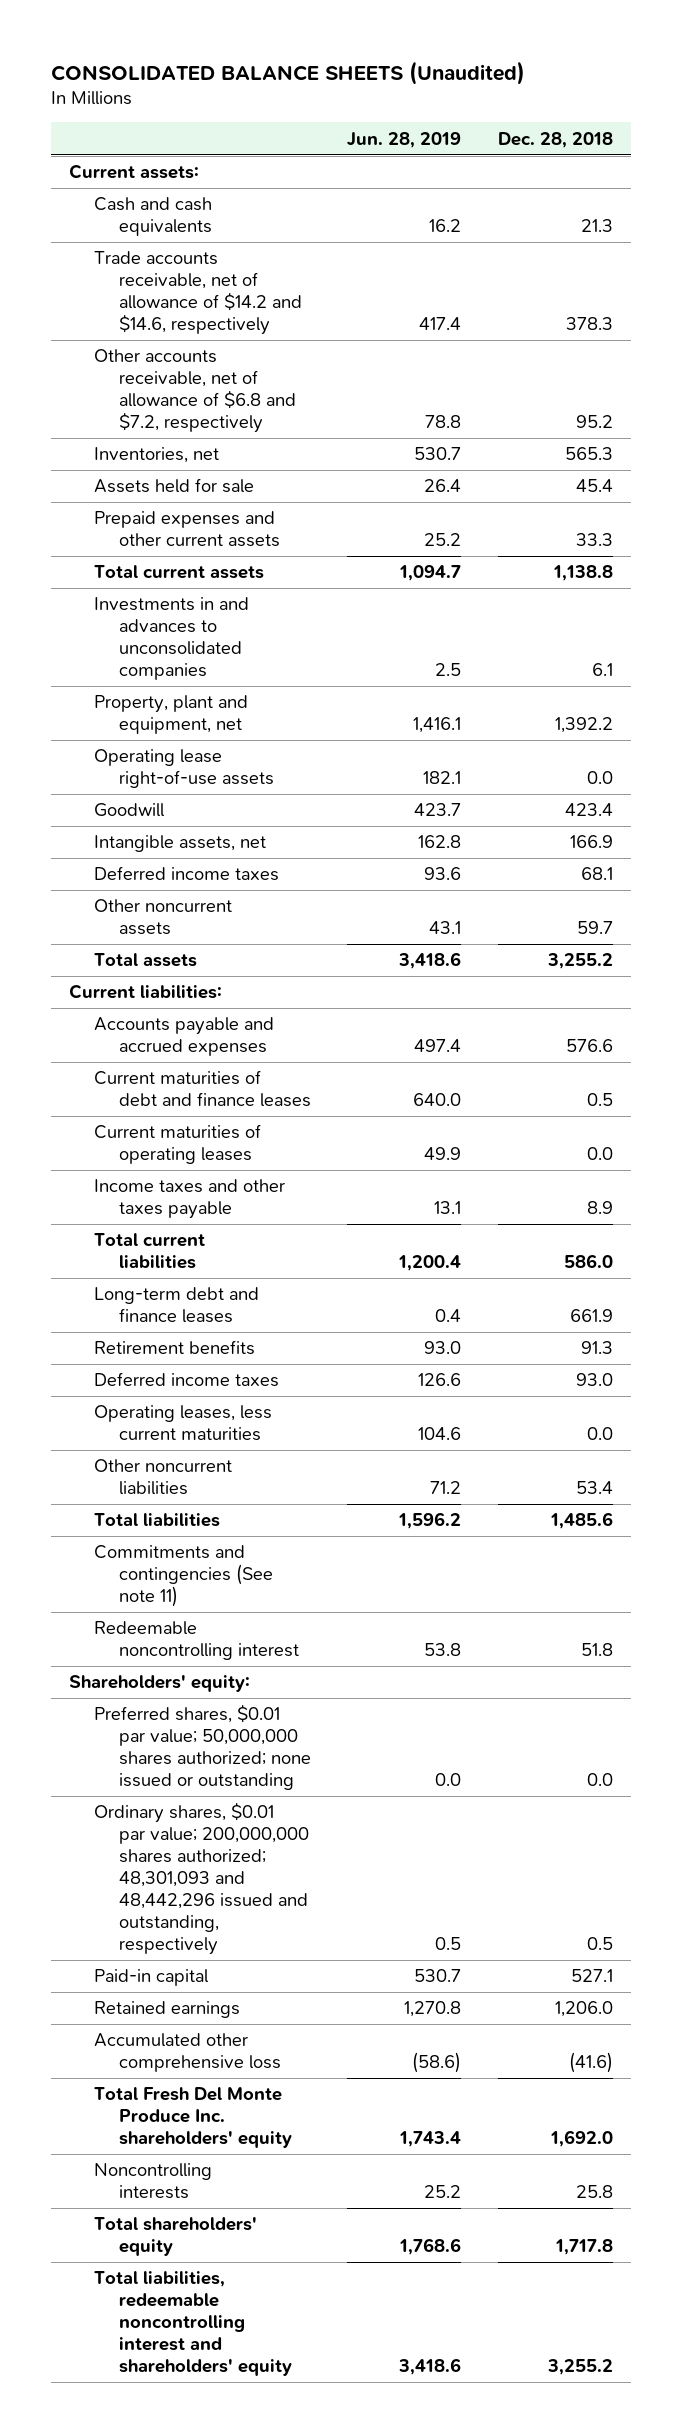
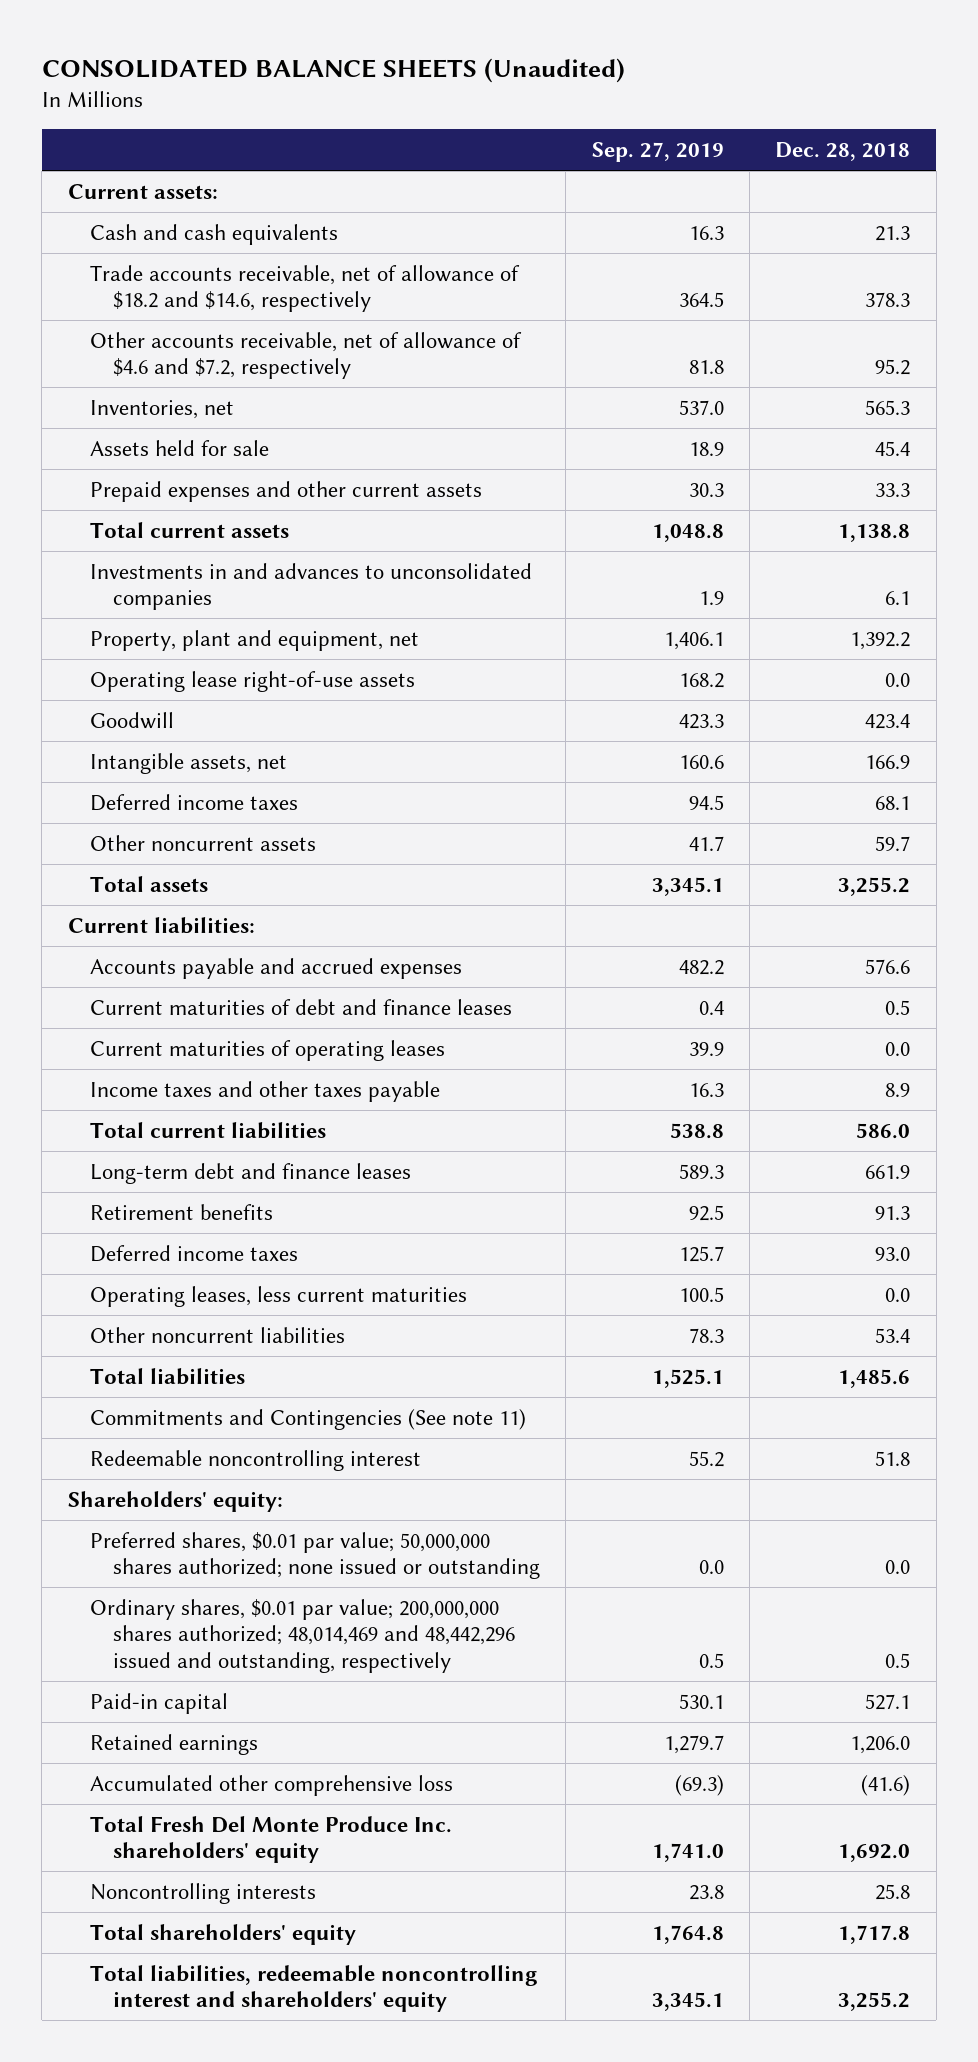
[347,131,462,148] Jun. 28, 2019 -> none
none -> [591,142,724,163] Sep. 27, 2019
[94,251,302,336] Trade accounts receivable, net of allowance of $14.2 and $14.6, respectively -> [90,264,521,313] Trade accounts receivable, net of allowance of $18.2 and $14.6, respectively
[94,349,296,434] Other accounts receivable, net of allowance of $6.8 and $7.2, respectively -> [90,331,523,380] Other accounts receivable, net of allowance of $4.6 and $7.2, respectively
[94,1545,273,1608] Commitments and contingencies (See note 11) -> [90,1408,527,1430] Commitments and Contingencies (See note 11)
[94,1802,309,1955] Ordinary shares, $0.01 par value; 200,000,000 shares authorized; 48,301,093 and 48,442,296 issued and outstanding, respectively -> [90,1598,515,1674] Ordinary shares, $0.01 par value; 200,000,000 shares authorized; 48,014,469 and 48,442,296 issued and outstanding, respectively

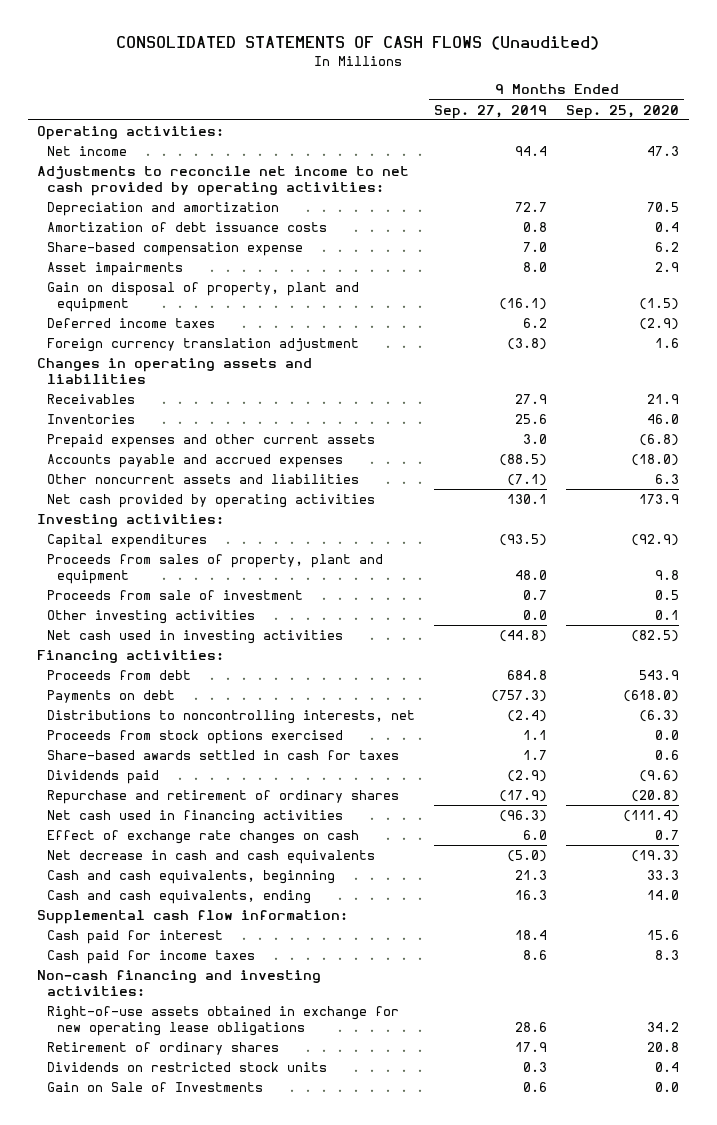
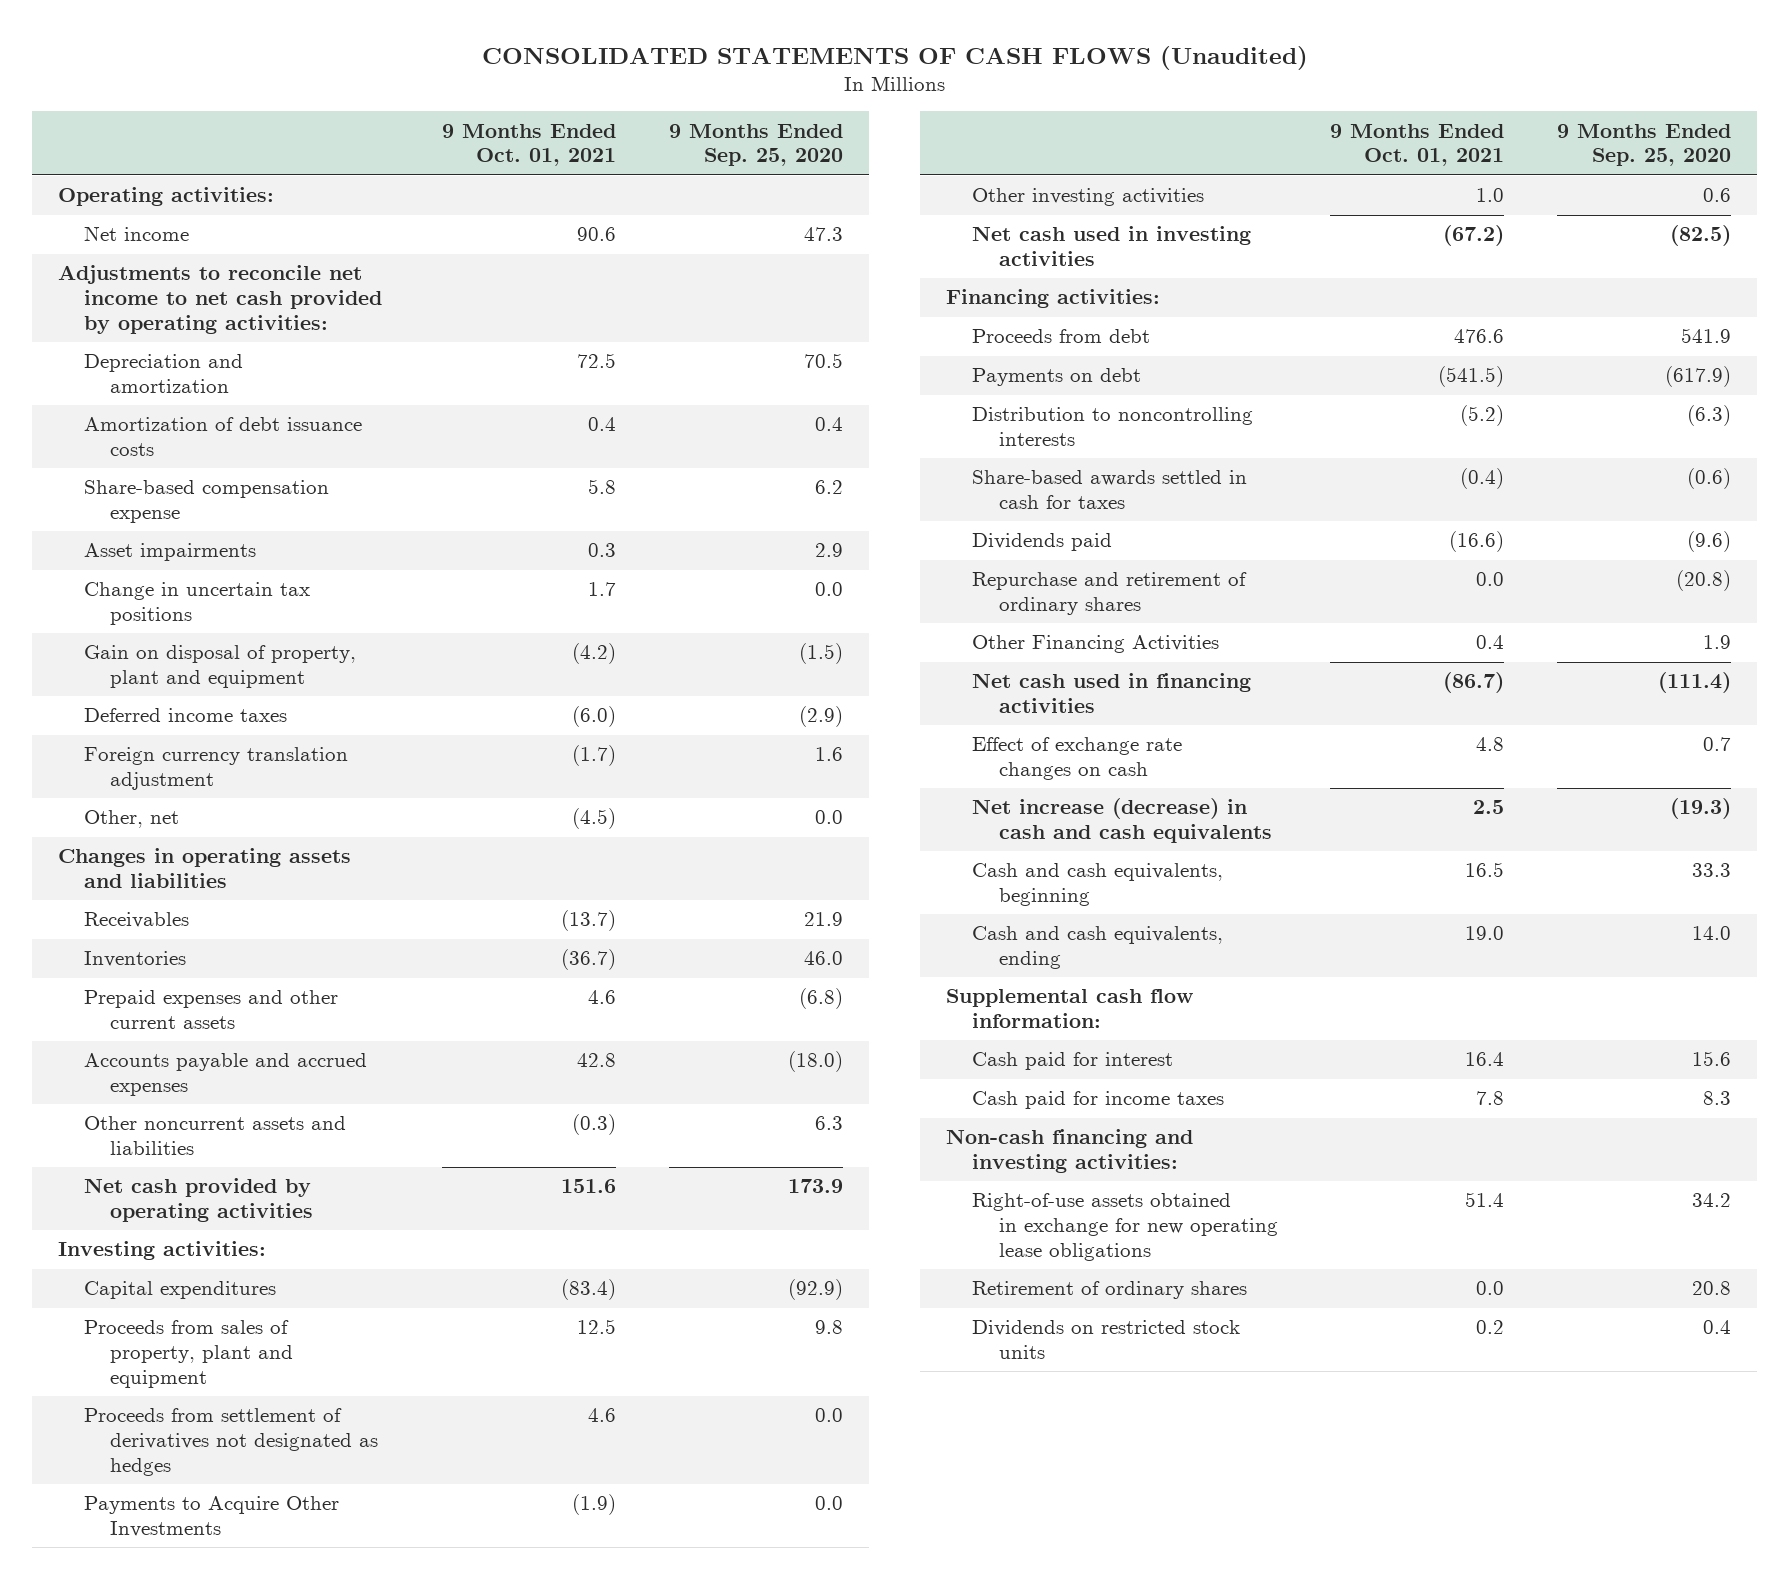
[434,104,548,119] Sep. 27, 2019 -> none
none -> [442,123,617,167] 9 Months Ended Oct. 01, 2021
none -> [84,582,311,626] Change in uncertain tax positions
none -> [84,810,180,829] Other, net
[46,590,303,601] Proceeds from sale of investment -> none
none -> [84,1408,379,1476] Proceeds from settlement of derivatives not designated as hedges
none -> [84,1496,340,1538] Payments to Acquire Other Investments
[655,610,680,621] 0.1 -> [1703,188,1732,203] 0.6
[46,730,343,745] Proceeds from stock options exercised -> none
[639,670,680,681] 543.9 -> [1681,328,1732,344] 541.9
[623,690,680,703] (618.0) -> [1665,366,1732,388] (617.9)
[46,710,415,725] Distributions to noncontrolling interests, net -> [972,407,1254,447] Distribution to noncontrolling interests
[655,750,680,761] 0.6 -> [1687,468,1732,490] (0.6)
none -> [972,635,1220,654] Other Financing Activities
[46,850,375,865] Net decrease in cash and cash equivalents -> [972,798,1272,844] Net increase (decrease) in cash and cash equivalents
[46,1082,263,1093] Gain on Sale of Investments -> none

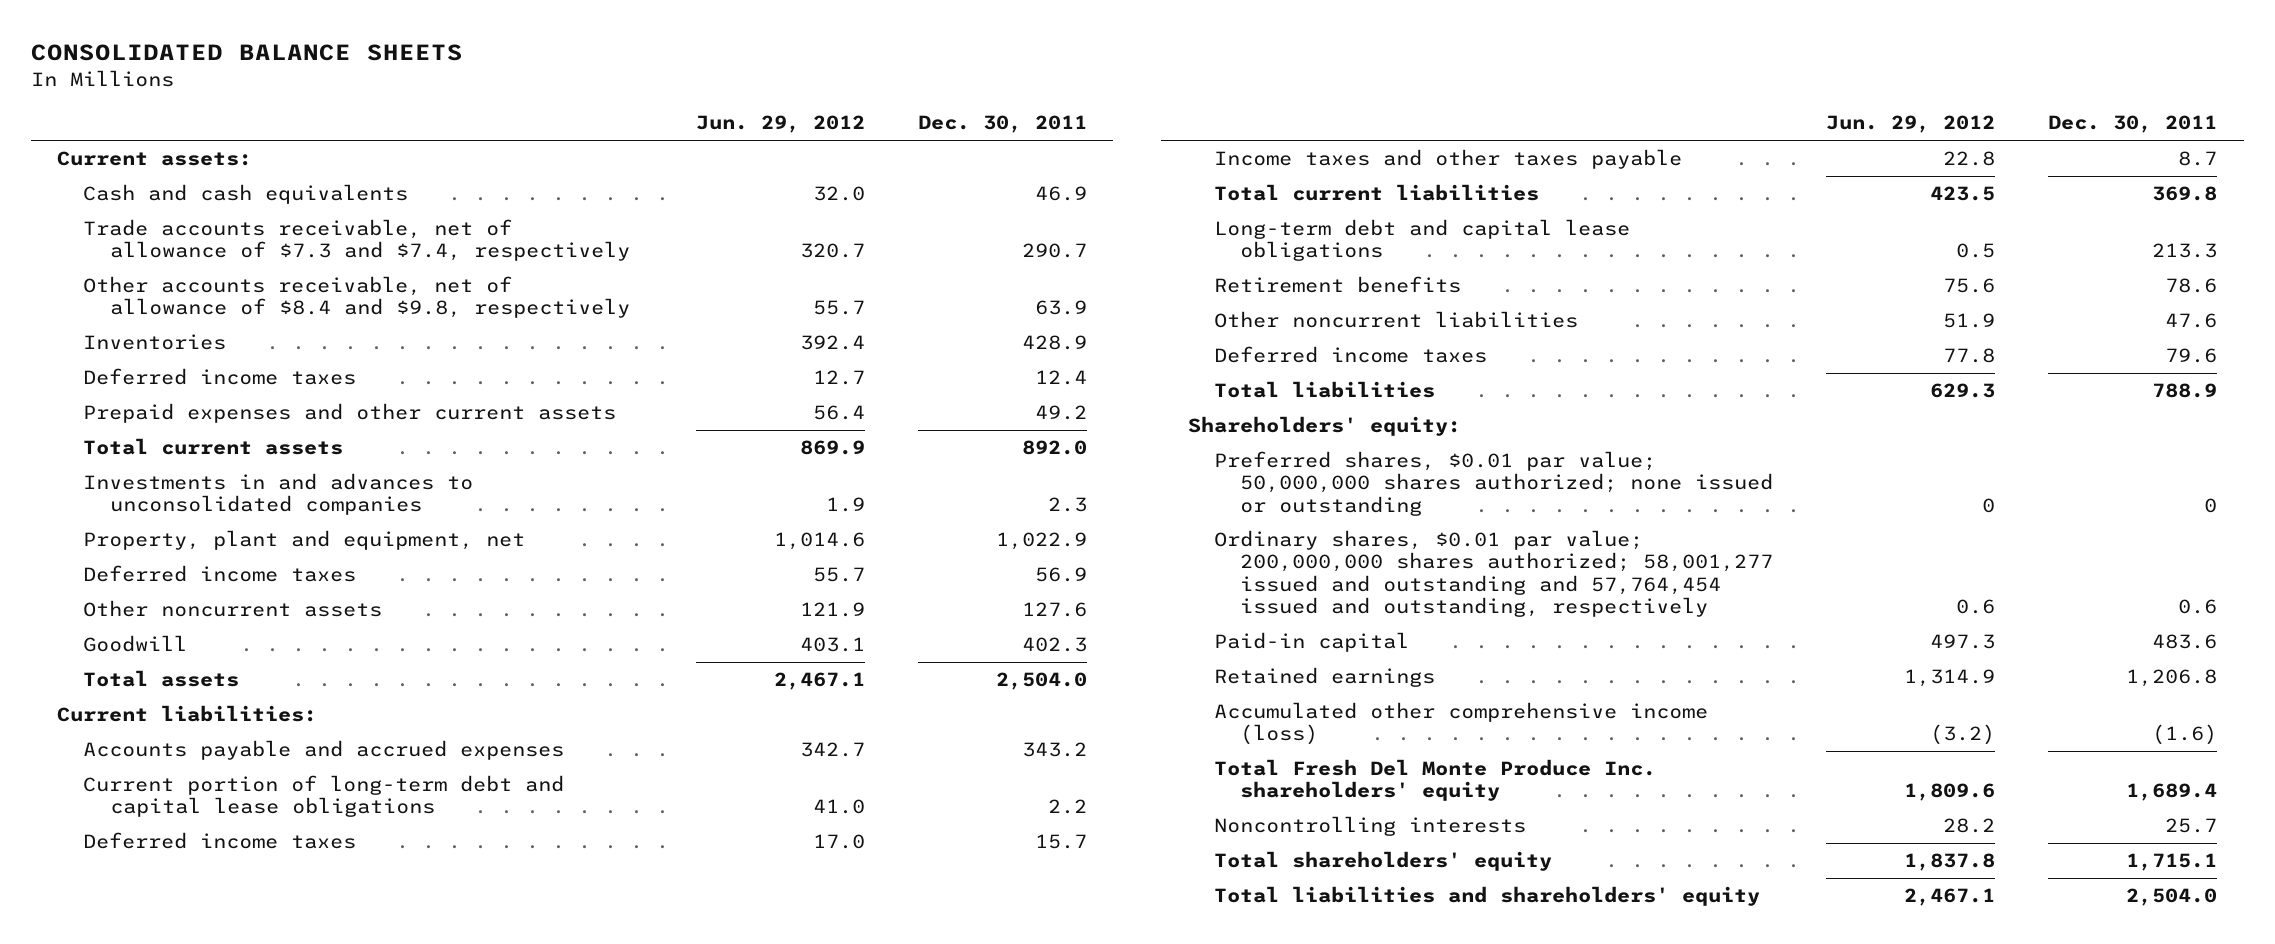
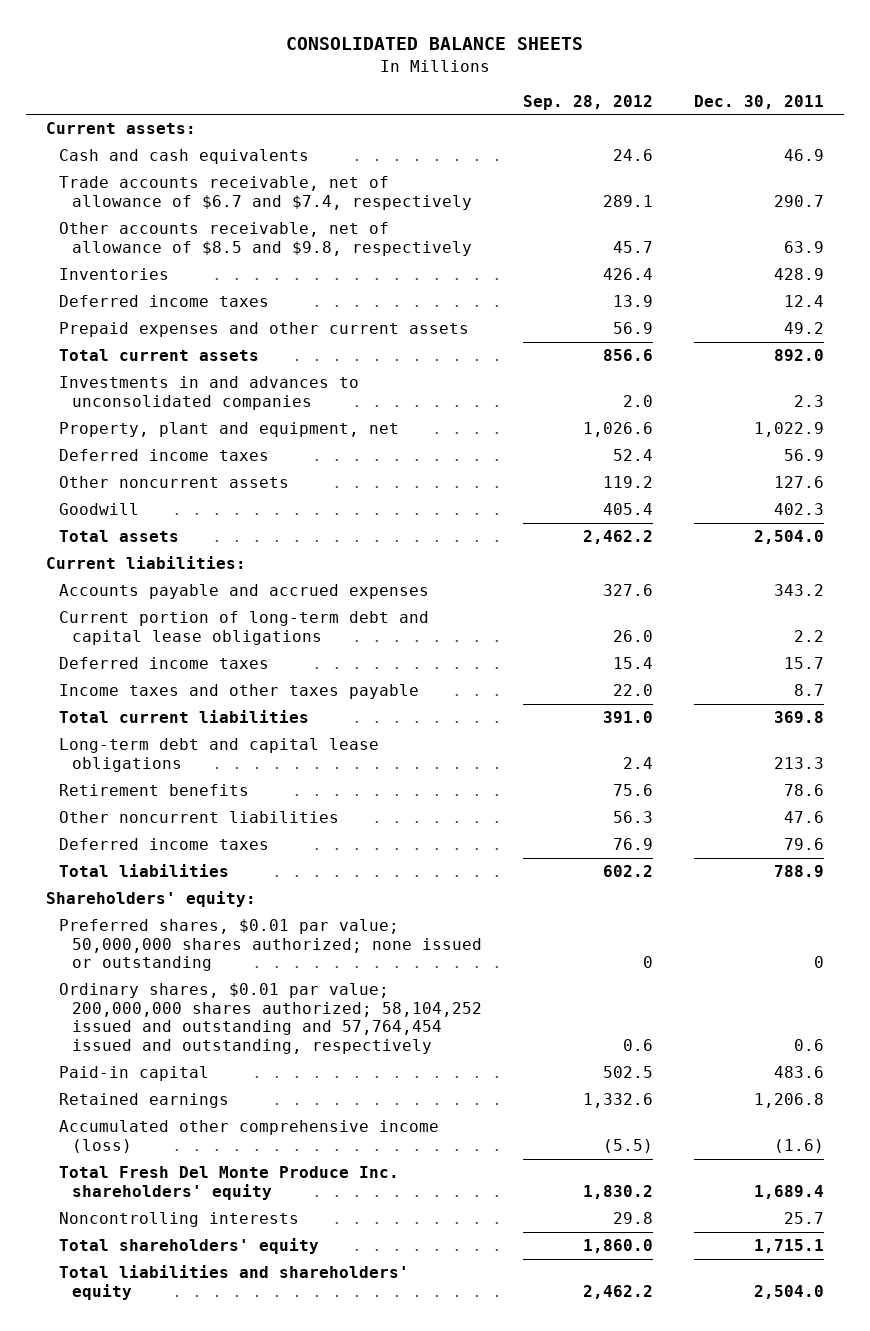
[695,115,865,134] Jun. 29, 2012 -> none
none -> [522,94,653,110] Sep. 28, 2012
[83,219,630,262] Trade accounts receivable, net of allowance of $7.3 and $7.4, respectively -> [58,176,472,210] Trade accounts receivable, net of allowance of $6.7 and $7.4, respectively
[83,276,630,319] Other accounts receivable, net of allowance of $8.4 and $9.8, respectively -> [58,222,472,256] Other accounts receivable, net of allowance of $8.5 and $9.8, respectively
[1214,530,1774,617] Ordinary shares, $0.01 par value; 200,000,000 shares authorized; 58,001,277 issued and outstanding and 57,764,454 issued and outstanding, respectively -> [58,983,482,1054] Ordinary shares, $0.01 par value; 200,000,000 shares authorized; 58,104,252 issued and outstanding and 57,764,454 issued and outstanding, respectively

